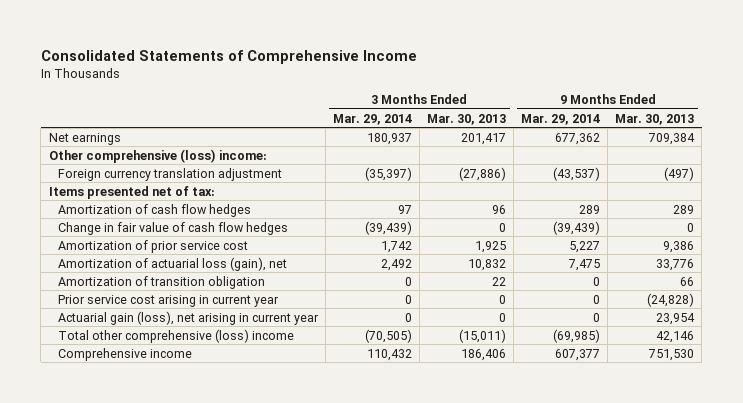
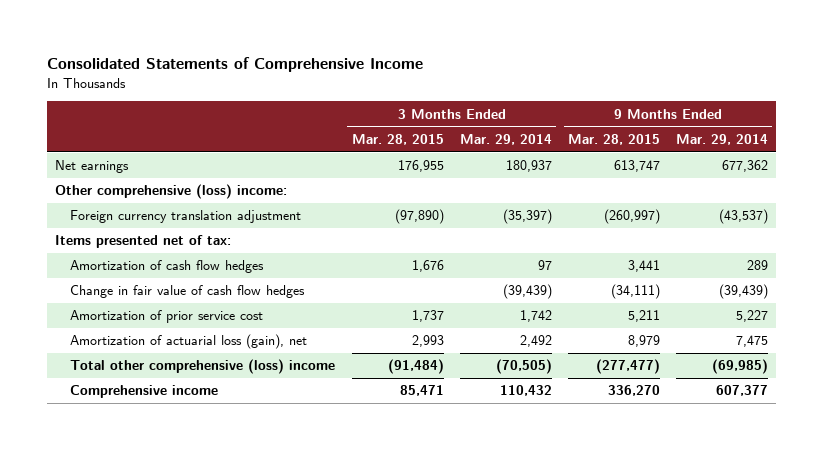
[426,113,506,125] Mar. 30, 2013 -> none
[615,113,695,125] Mar. 30, 2013 -> none
none -> [351,134,444,146] Mar. 28, 2015
none -> [567,134,660,146] Mar. 28, 2015
[57,275,265,289] Amortization of transition obligation -> none
[57,294,279,307] Prior service cost arising in current year -> none
[57,310,319,325] Actuarial gain (loss), net arising in current year -> none

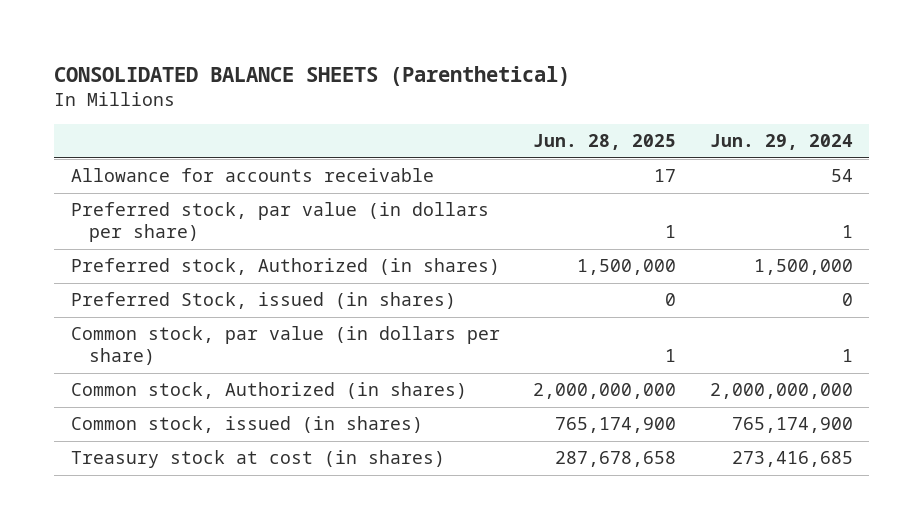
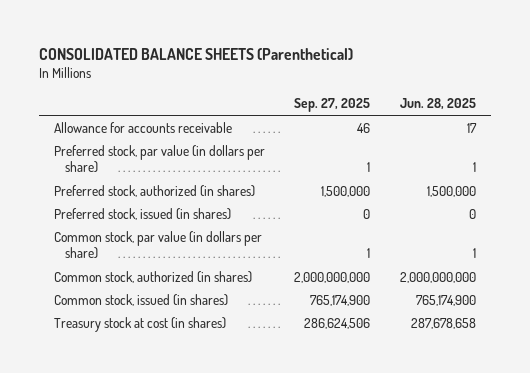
[709,134,853,151] Jun. 29, 2024 -> none
none -> [294,98,371,113] Sep. 27, 2025
[70,258,500,276] Preferred stock, Authorized (in shares) -> [53,184,255,197] Preferred stock, authorized (in shares)
[70,292,456,310] Preferred Stock, issued (in shares) -> [53,207,231,220] Preferred stock, issued (in shares)
[70,382,467,400] Common stock, Authorized (in shares) -> [53,270,252,283] Common stock, authorized (in shares)

